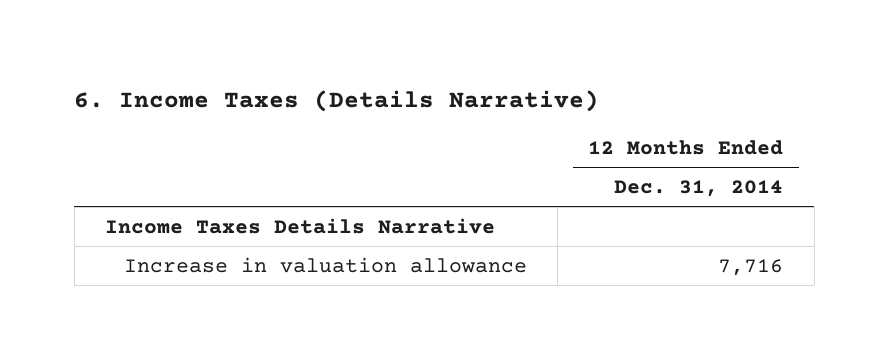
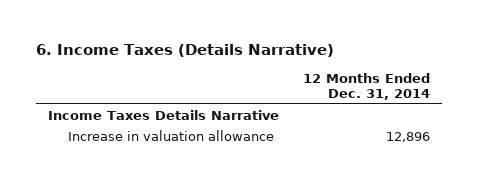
[718,258,784,276] 7,716 -> [385,132,430,143] 12,896

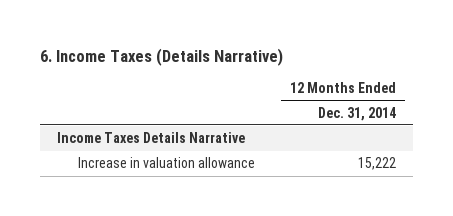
[385,132,430,143] 12,896 -> [357,157,396,171] 15,222

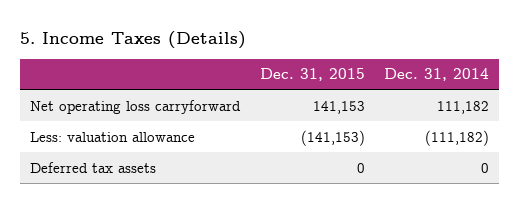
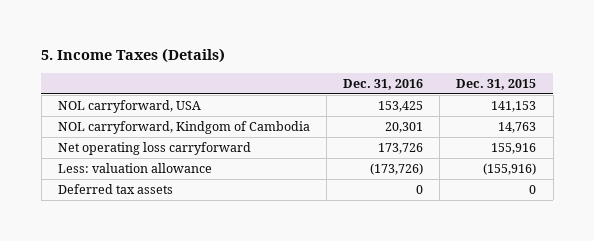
[384,68,490,82] Dec. 31, 2014 -> none
none -> [343,78,424,90] Dec. 31, 2016
none -> [57,99,201,113] NOL carryforward, USA
none -> [57,120,310,134] NOL carryforward, Kindgom of Cambodia
[312,100,365,114] 141,153 -> [491,142,537,154] 155,916
[300,129,365,146] (141,153) -> [483,162,537,175] (155,916)

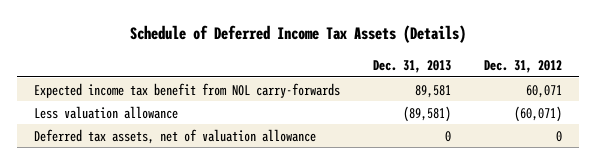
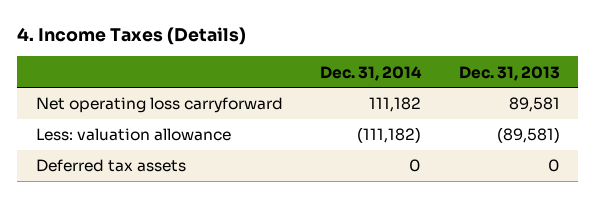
[130,25,467,44] Schedule of Deferred Income Tax Assets (Details) -> [17,27,247,46] 4. Income Taxes (Details)
[484,60,563,74] Dec. 31, 2012 -> none
none -> [320,65,423,81] Dec. 31, 2014
[33,82,340,98] Expected income tax benefit from NOL carry-forwards -> [35,97,283,114] Net operating loss carryforward
[33,105,178,119] Less valuation allowance -> [35,128,231,142] Less: valuation allowance
[33,128,316,144] Deferred tax assets, net of valuation allowance -> [35,159,186,173] Deferred tax assets

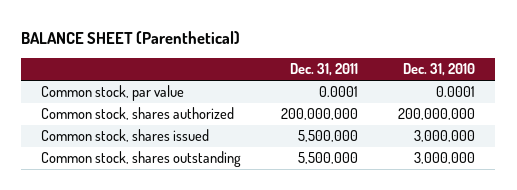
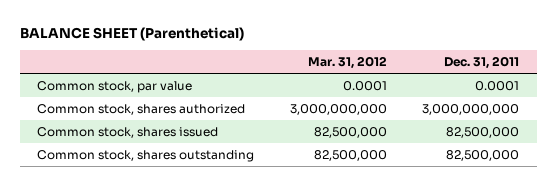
[403,63,476,77] Dec. 31, 2010 -> none
none -> [307,55,387,69] Mar. 31, 2012
[281,108,359,121] 200,000,000 -> [421,103,519,115] 3,000,000,000
[298,130,359,143] 5,500,000 -> [445,126,519,138] 82,500,000
[298,152,359,165] 5,500,000 -> [445,149,519,161] 82,500,000

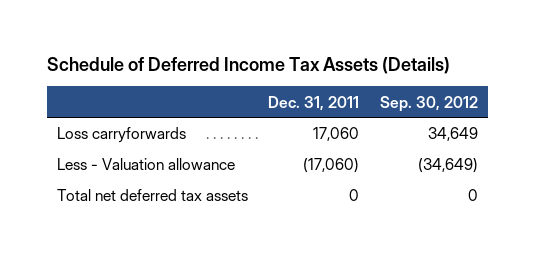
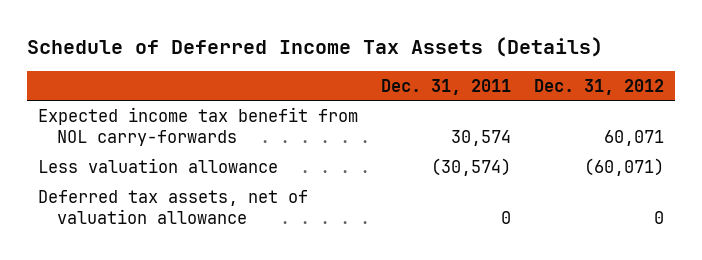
[379,95,478,112] Sep. 30, 2012 -> none
none -> [533,78,664,95] Dec. 31, 2012
[56,127,186,144] Loss carryforwards -> none
none -> [38,107,359,146] Expected income tax benefit from NOL carry-forwards
[56,158,235,171] Less - Valuation allowance -> [38,158,279,174] Less valuation allowance
[303,158,360,174] (17,060) -> [430,158,511,177] (30,574)
[56,189,248,202] Total net deferred tax assets -> [38,190,309,224] Deferred tax assets, net of valuation allowance

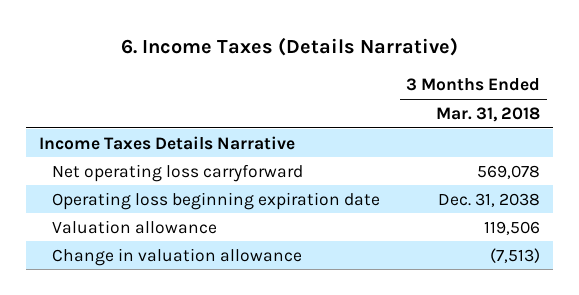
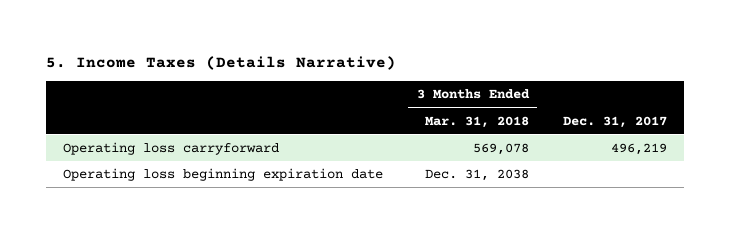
[120,37,458,57] 6. Income Taxes (Details Narrative) -> [45,56,396,71] 5. Income Taxes (Details Narrative)
none -> [562,115,667,128] Dec. 31, 2017
[39,135,296,150] Income Taxes Details Narrative -> none
[51,163,303,182] Net operating loss carryforward -> [62,142,279,156] Operating loss carryforward
[51,219,217,234] Valuation allowance -> none
[51,247,302,266] Change in valuation allowance -> none

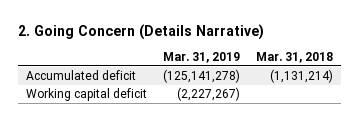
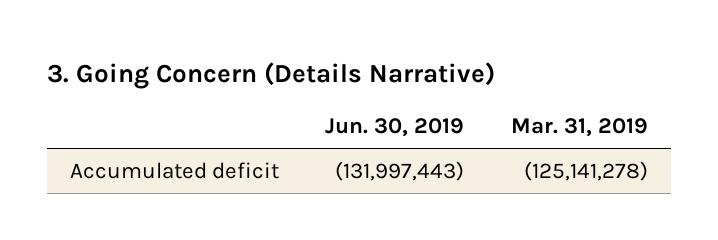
[17,24,264,41] 2. Going Concern (Details Narrative) -> [47,61,496,89] 3. Going Concern (Details Narrative)
[256,52,334,64] Mar. 31, 2018 -> none
none -> [325,118,465,138] Jun. 30, 2019
[25,88,147,102] Working capital deficit -> none

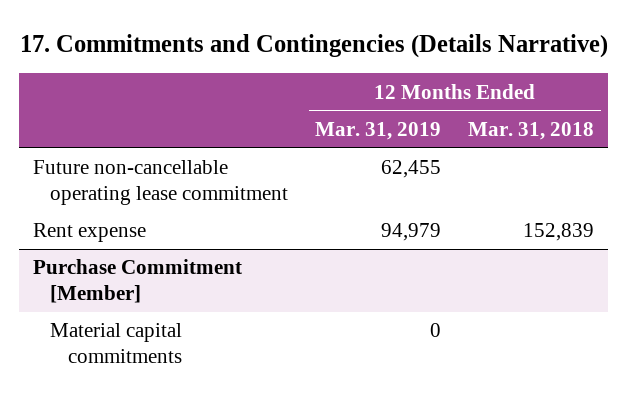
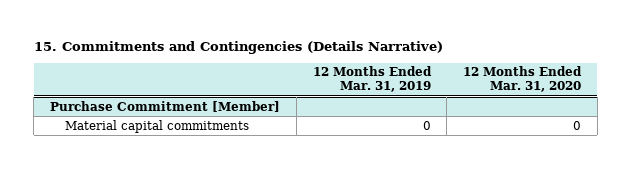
[19,33,608,58] 17. Commitments and Contingencies (Details Narrative) -> [33,41,443,55] 15. Commitments and Contingencies (Details Narrative)
[468,121,595,140] Mar. 31, 2018 -> none
none -> [463,66,583,93] 12 Months Ended Mar. 31, 2020
[32,160,289,205] Future non-cancellable operating lease commitment -> none
[32,223,146,243] Rent expense -> none

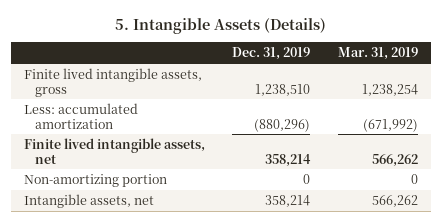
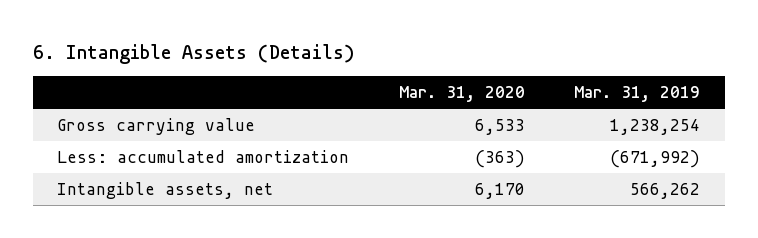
[114,17,326,34] 5. Intangible Assets (Details) -> [32,44,355,65] 6. Intangible Assets (Details)
[232,47,311,61] Dec. 31, 2019 -> none
none -> [398,85,525,102] Mar. 31, 2020
[24,67,203,97] Finite lived intangible assets, gross -> [57,117,256,135] Gross carrying value
[24,137,206,164] Finite lived intangible assets, net -> none
[24,173,168,187] Non-amortizing portion -> none

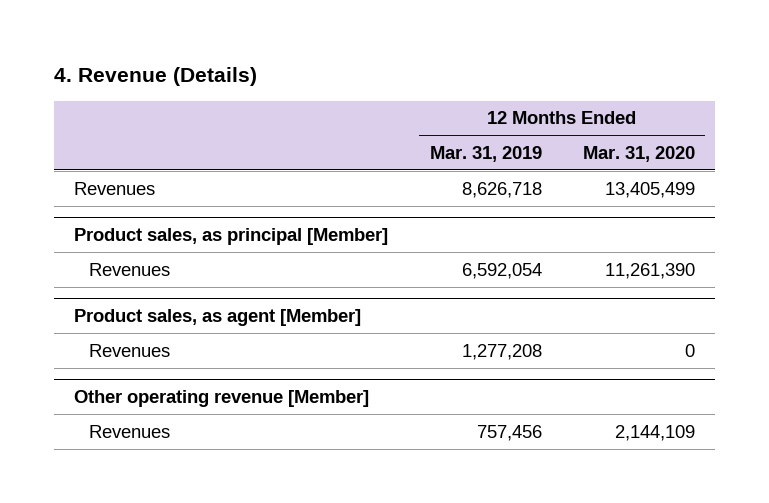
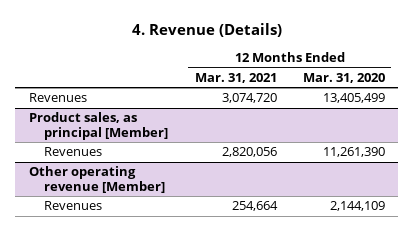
[429,145,542,162] Mar. 31, 2019 -> none
none -> [194,72,277,83] Mar. 31, 2021
[74,309,362,327] Product sales, as agent [Member] -> none
[89,343,171,357] Revenues -> none

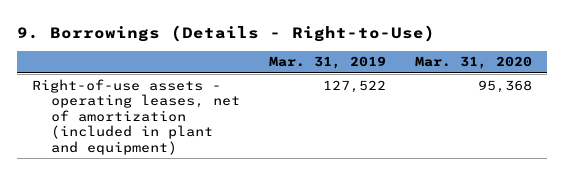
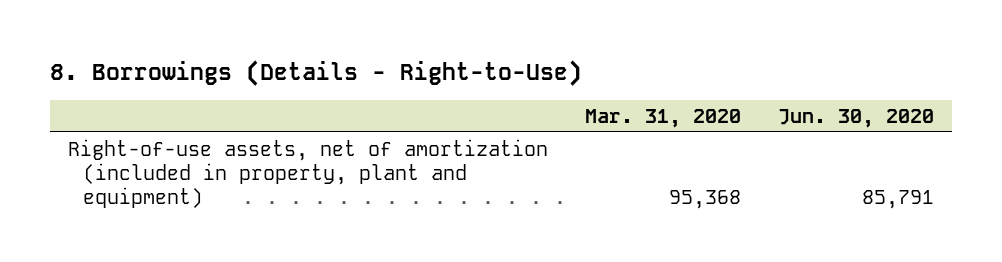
[17,24,436,42] 9. Borrowings (Details - Right-to-Use) -> [49,60,582,87] 8. Borrowings (Details - Right-to-Use)
[268,56,386,70] Mar. 31, 2019 -> none
none -> [777,108,934,128] Jun. 30, 2020
[31,78,240,155] Right-of-use assets - operating leases, net of amortization (included in plant and equipment) -> [68,138,549,208] Right-of-use assets, net of amortization (included in property, plant and equipment)

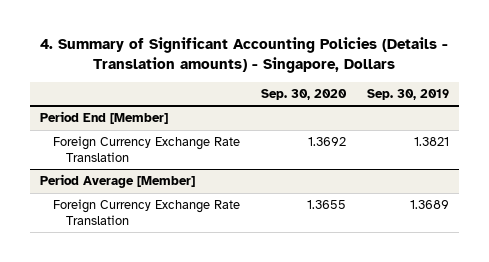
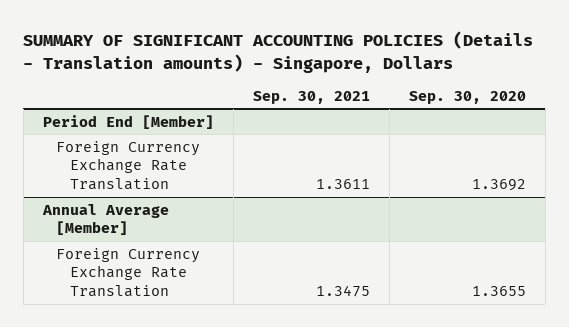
[40,37,449,74] 4. Summary of Significant Accounting Policies (Details - Translation amounts) - Singapore, Dollars -> [23,30,534,73] SUMMARY OF SIGNIFICANT ACCOUNTING POLICIES (Details - Translation amounts) - Singapore, Dollars
[366,88,449,100] Sep. 30, 2019 -> none
none -> [252,90,370,104] Sep. 30, 2021
[39,174,195,189] Period Average [Member] -> [41,203,169,236] Annual Average [Member]

